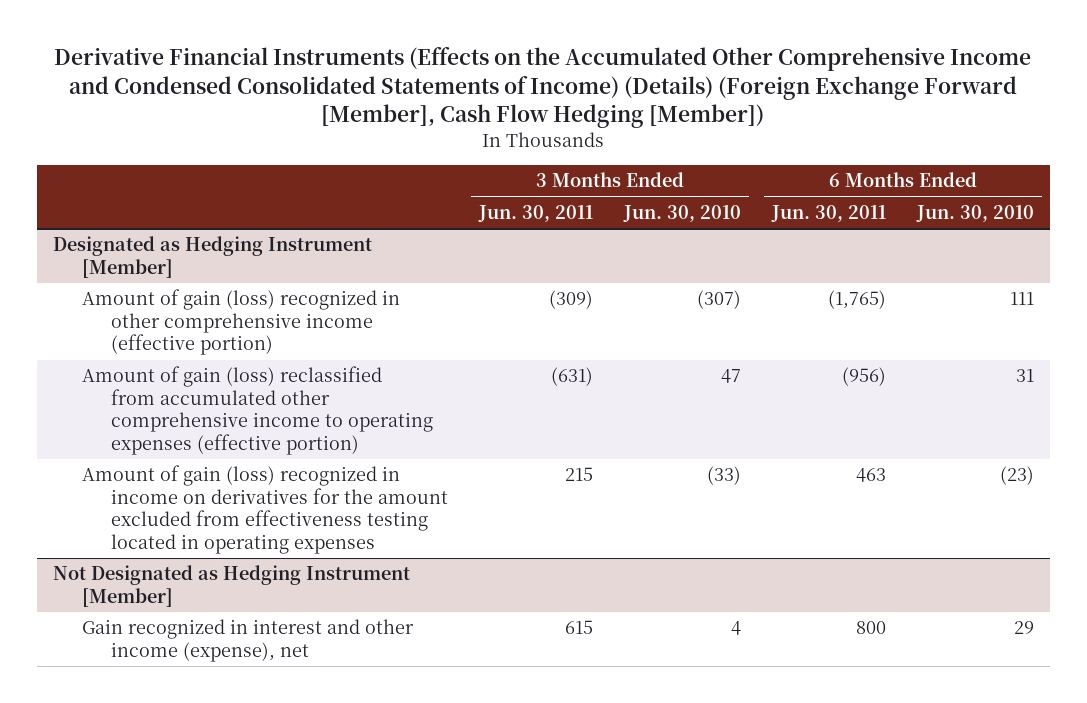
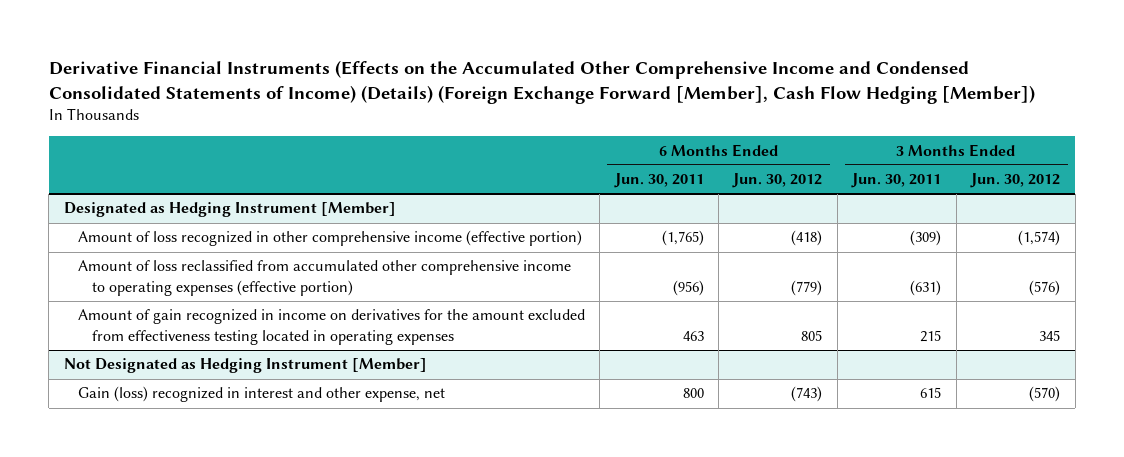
[622,204,741,222] Jun. 30, 2010 -> none
[916,204,1035,222] Jun. 30, 2010 -> none
none -> [732,173,823,189] Jun. 30, 2012
none -> [970,173,1061,189] Jun. 30, 2012
[81,289,400,356] Amount of gain (loss) recognized in other comprehensive income (effective portion) -> [77,230,582,247] Amount of loss recognized in other comprehensive income (effective portion)
[81,366,433,455] Amount of gain (loss) reclassified from accumulated other comprehensive income to operating expenses (effective portion) -> [77,260,571,296] Amount of loss reclassified from accumulated other comprehensive income to operating expenses (effective portion)
[81,465,448,554] Amount of gain (loss) recognized in income on derivatives for the amount excluded from effectiveness testing located in operating expenses -> [77,309,585,345] Amount of gain recognized in income on derivatives for the amount excluded from effectiveness testing located in operating expenses
[81,619,414,662] Gain recognized in interest and other income (expense), net -> [77,386,445,403] Gain (loss) recognized in interest and other expense, net

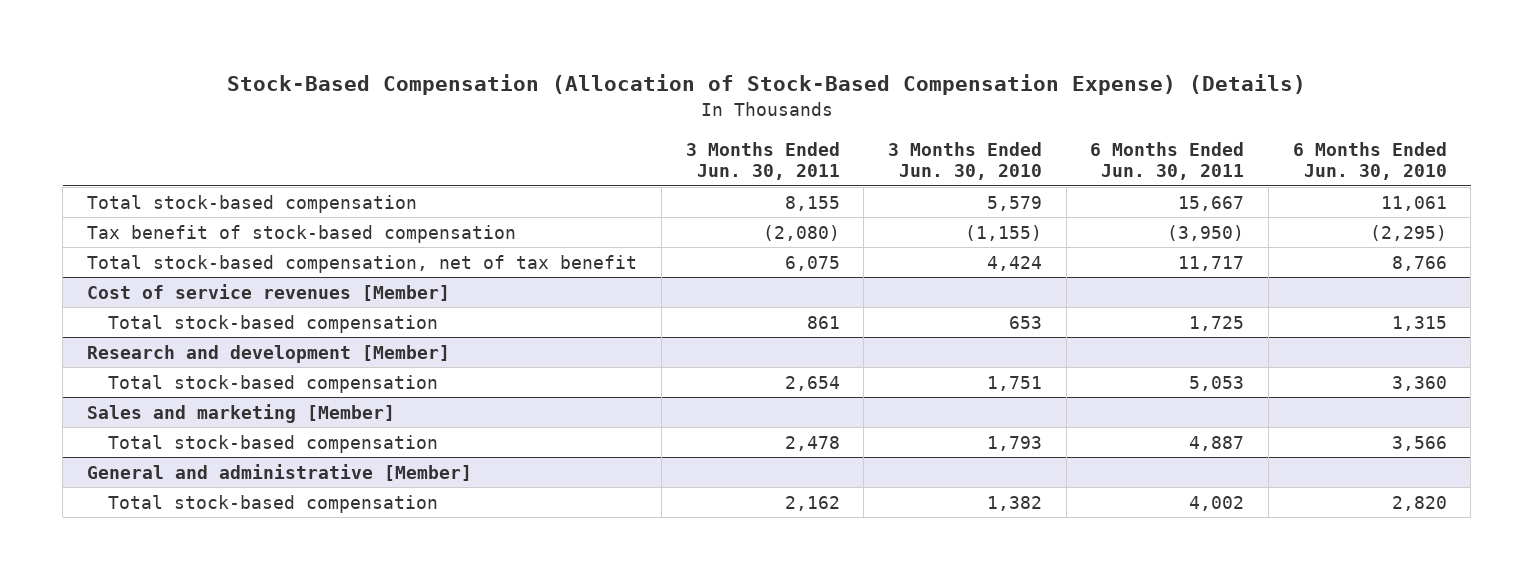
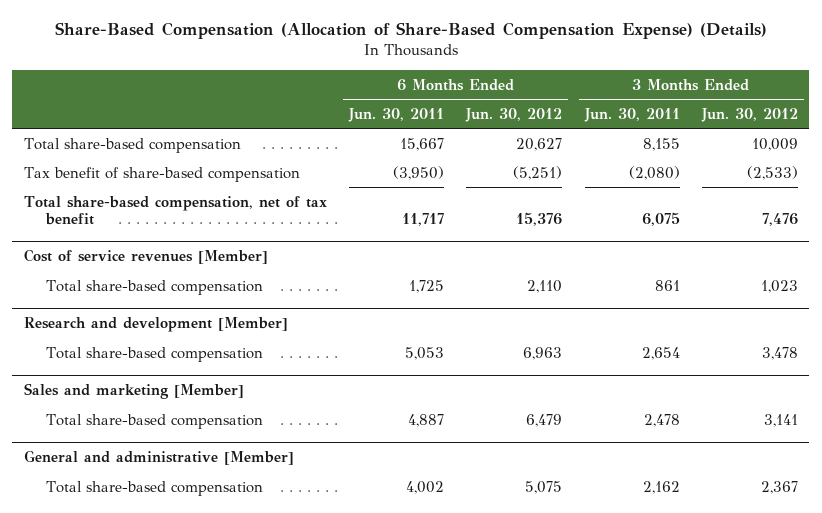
[226,74,1306,96] Stock-Based Compensation (Allocation of Stock-Based Compensation Expense) (Details) -> [54,22,767,40] Share-Based Compensation (Allocation of Share-Based Compensation Expense) (Details)
[887,141,1042,181] 3 Months Ended Jun. 30, 2010 -> none
[1292,141,1447,181] 6 Months Ended Jun. 30, 2010 -> none
none -> [465,107,563,122] Jun. 30, 2012
none -> [701,107,799,122] Jun. 30, 2012
[87,194,418,213] Total stock-based compensation -> [23,137,241,153] Total share-based compensation
[87,224,517,243] Tax benefit of stock-based compensation -> [23,166,300,182] Tax benefit of share-based compensation
[87,254,638,273] Total stock-based compensation, net of tax benefit -> [23,195,327,225] Total share-based compensation, net of tax benefit
[107,314,438,333] Total stock-based compensation -> [45,279,263,295] Total share-based compensation
[107,374,438,393] Total stock-based compensation -> [45,346,263,362] Total share-based compensation
[107,434,438,453] Total stock-based compensation -> [45,413,263,429] Total share-based compensation
[107,494,438,513] Total stock-based compensation -> [45,480,263,496] Total share-based compensation

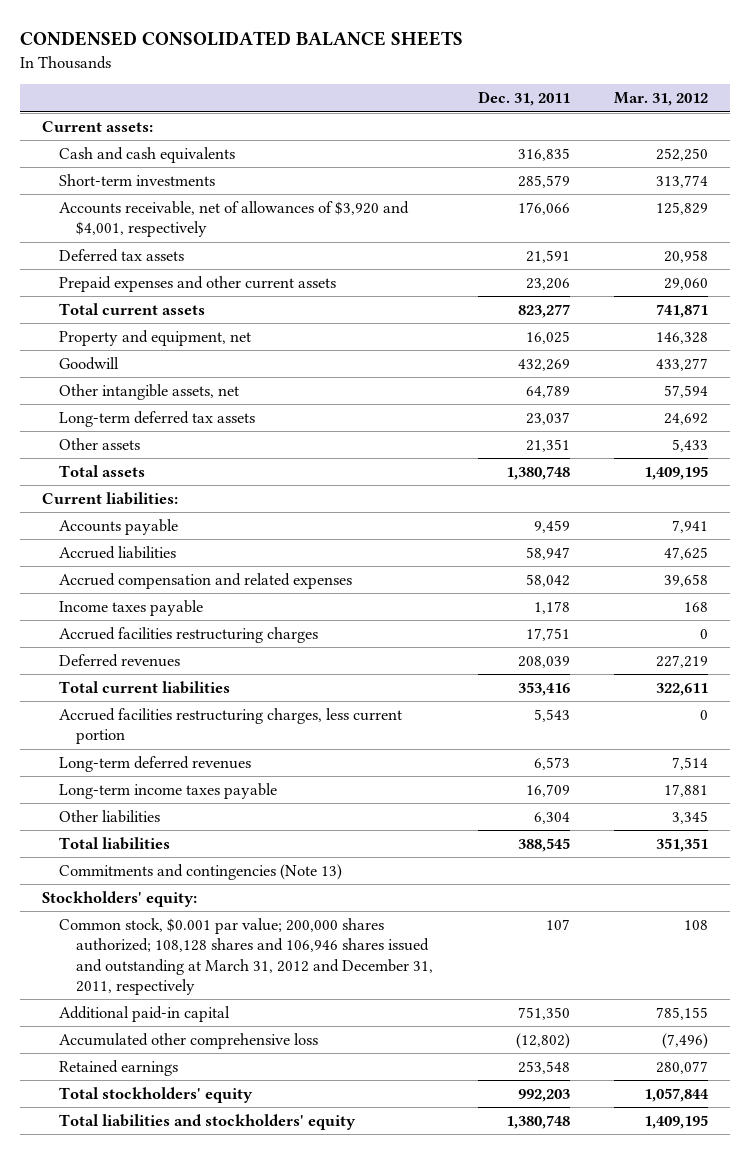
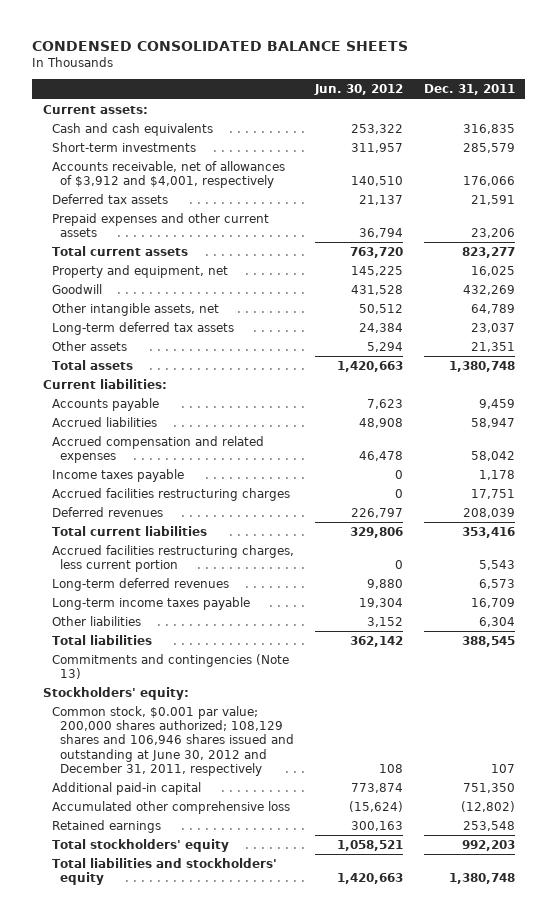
[614,92,709,107] Mar. 31, 2012 -> none
none -> [314,84,404,96] Jun. 30, 2012
[59,201,410,238] Accounts receivable, net of allowances of $3,920 and $4,001, respectively -> [51,160,285,189] Accounts receivable, net of allowances of $3,912 and $4,001, respectively
[59,918,434,995] Common stock, $0.001 par value; 200,000 shares authorized; 108,128 shares and 106,946 shares issued and outstanding at March 31, 2012 and December 31, 2011, respectively -> [51,705,295,776] Common stock, $0.001 par value; 200,000 shares authorized; 108,129 shares and 106,946 shares issued and outstanding at June 30, 2012 and December 31, 2011, respectively

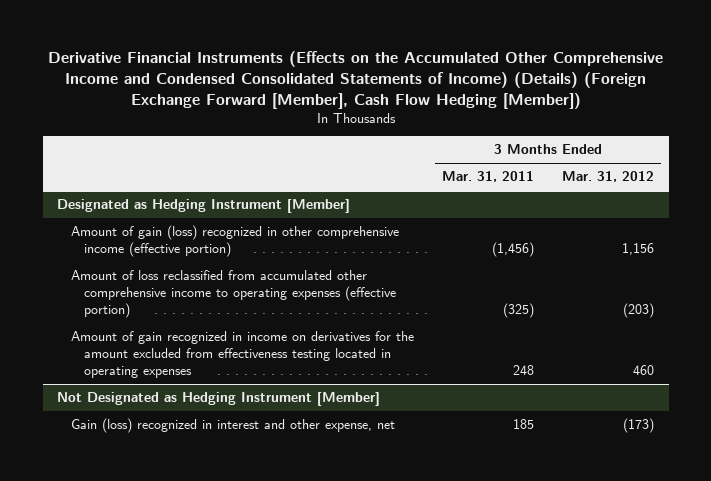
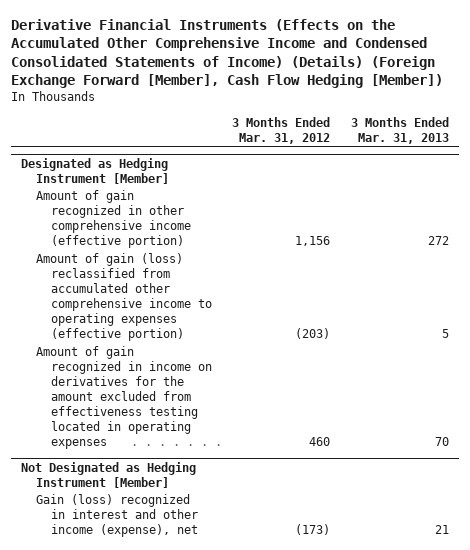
[441,171,534,183] Mar. 31, 2011 -> none
none -> [350,116,449,144] 3 Months Ended Mar. 31, 2013
[70,225,399,258] Amount of gain (loss) recognized in other comprehensive income (effective portion) -> [36,190,191,249] Amount of gain recognized in other comprehensive income (effective portion)
[70,270,397,319] Amount of loss reclassified from accumulated other comprehensive income to operating expenses (effective portion) -> [36,253,212,342] Amount of gain (loss) reclassified from accumulated other comprehensive income to operating expenses (effective portion)
[70,418,395,434] Gain (loss) recognized in interest and other expense, net -> [36,494,198,538] Gain (loss) recognized in interest and other income (expense), net

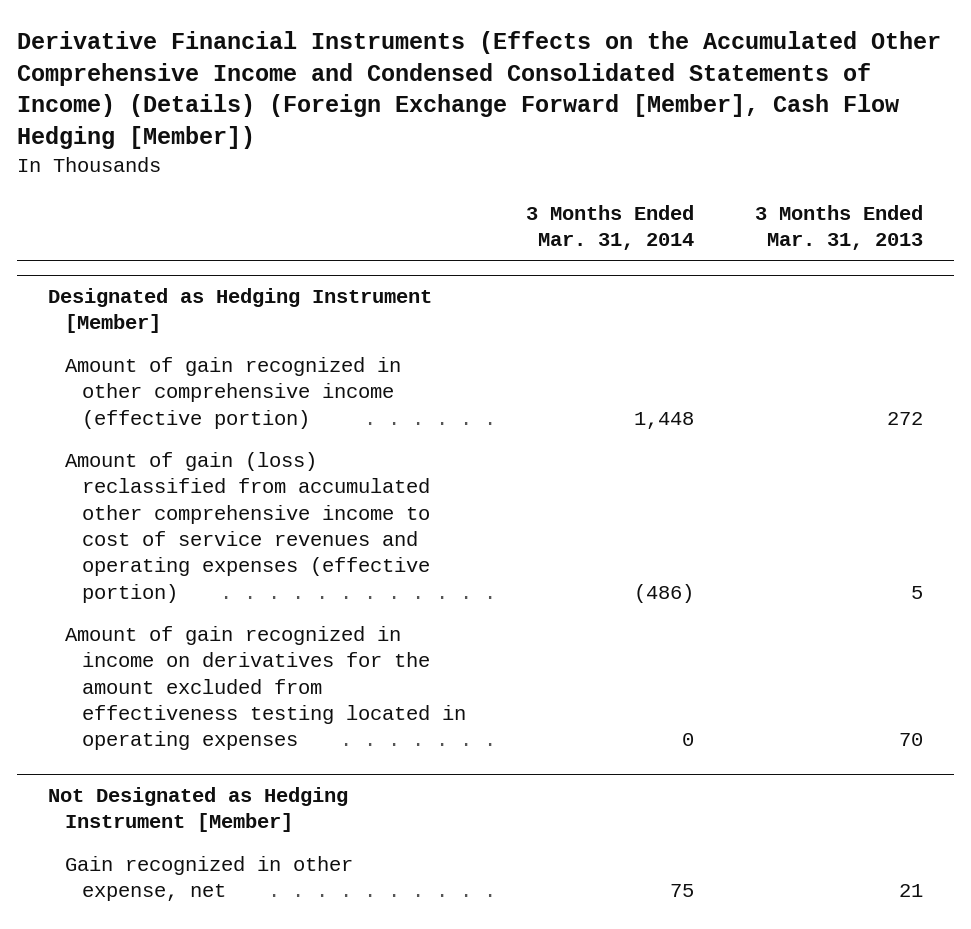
[232,116,331,144] 3 Months Ended Mar. 31, 2012 -> none
none -> [526,205,695,251] 3 Months Ended Mar. 31, 2014
[36,253,212,342] Amount of gain (loss) reclassified from accumulated other comprehensive income to operating expenses (effective portion) -> [64,451,430,603] Amount of gain (loss) reclassified from accumulated other comprehensive income to cost of service revenues and operating expenses (effective portion)
[36,494,198,538] Gain (loss) recognized in interest and other income (expense), net -> [64,855,353,902] Gain recognized in other expense, net

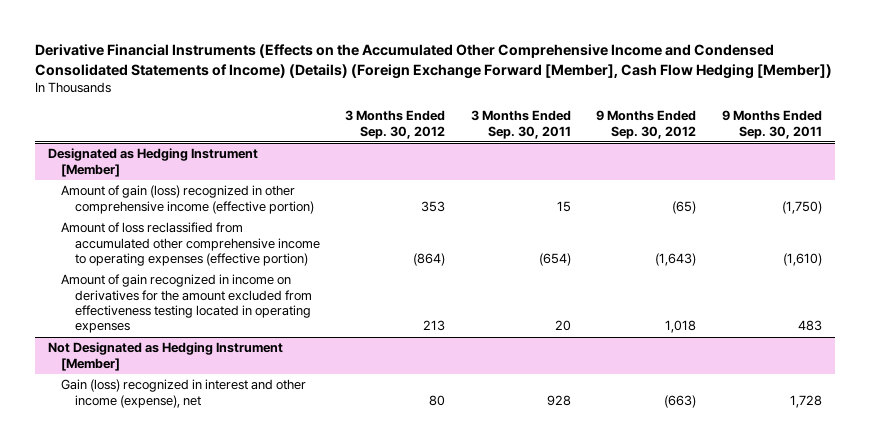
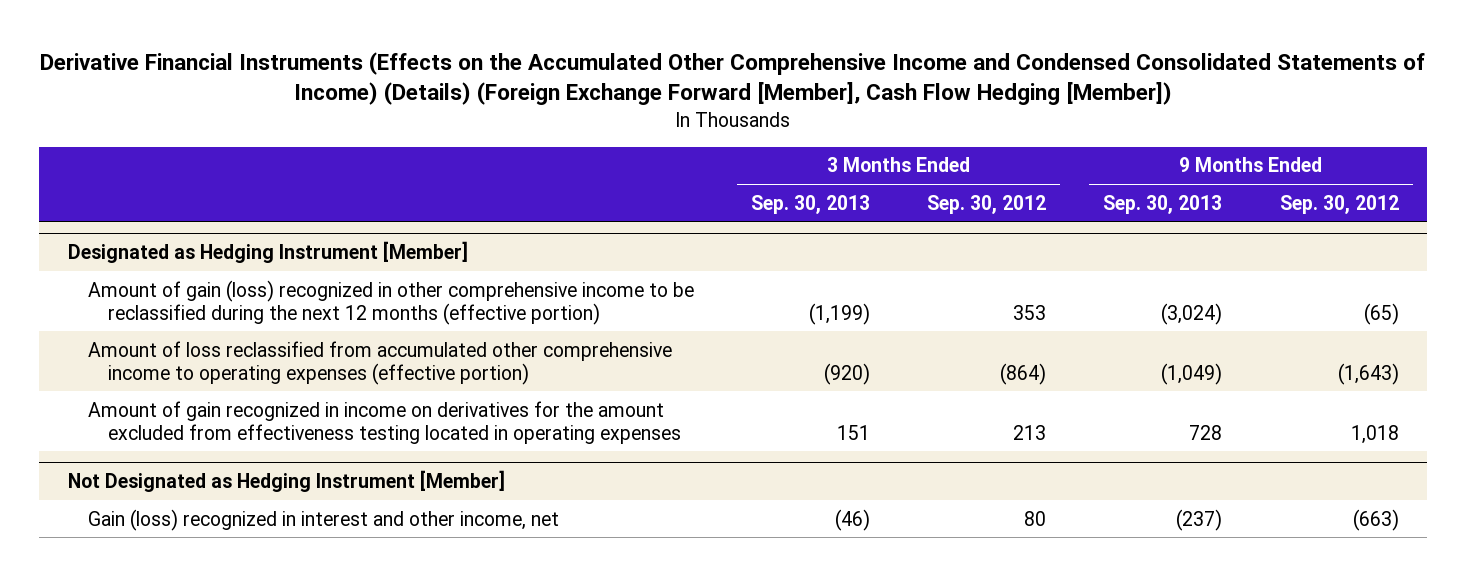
[470,110,571,139] 3 Months Ended Sep. 30, 2011 -> none
[721,110,822,139] 9 Months Ended Sep. 30, 2011 -> none
none -> [750,194,870,214] Sep. 30, 2013
none -> [1103,194,1223,214] Sep. 30, 2013
[61,185,314,214] Amount of gain (loss) recognized in other comprehensive income (effective portion) -> [87,279,694,325] Amount of gain (loss) recognized in other comprehensive income to be reclassified during the next 12 months (effective portion)
[61,379,307,408] Gain (loss) recognized in interest and other income (expense), net -> [87,508,559,531] Gain (loss) recognized in interest and other income, net

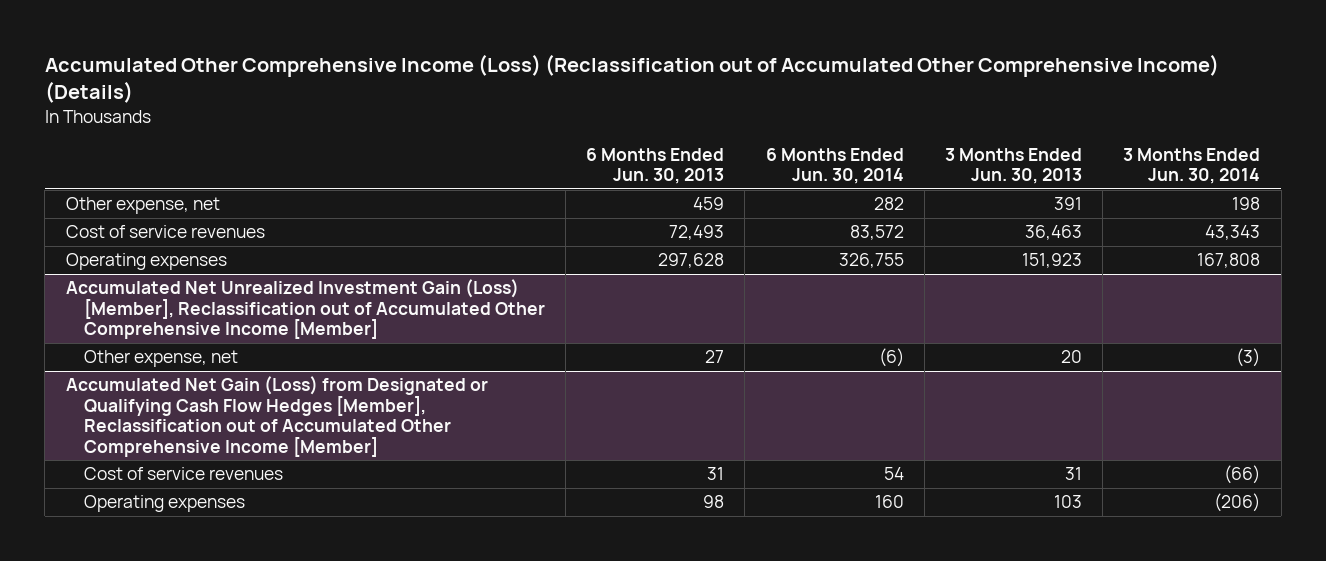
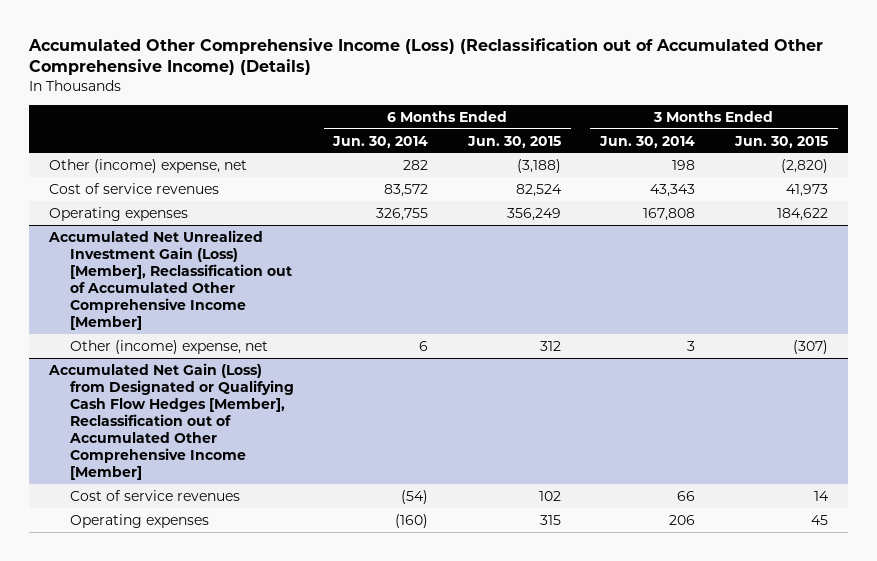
[586,147,725,185] 6 Months Ended Jun. 30, 2013 -> none
[945,147,1083,185] 3 Months Ended Jun. 30, 2013 -> none
none -> [466,135,561,148] Jun. 30, 2015
none -> [733,135,828,148] Jun. 30, 2015
[65,197,220,215] Other expense, net -> [48,158,247,173] Other (income) expense, net
[83,350,238,368] Other expense, net -> [69,339,268,354] Other (income) expense, net
[878,348,904,368] (6) -> [419,340,429,351] 6
[1236,348,1261,368] (3) -> [687,340,696,351] 3
[883,467,904,481] 54 -> [401,489,429,504] (54)
[1224,465,1261,485] (66) -> [677,490,696,501] 66
[874,495,904,509] 160 -> [395,513,429,528] (160)
[1214,493,1261,513] (206) -> [669,514,696,525] 206

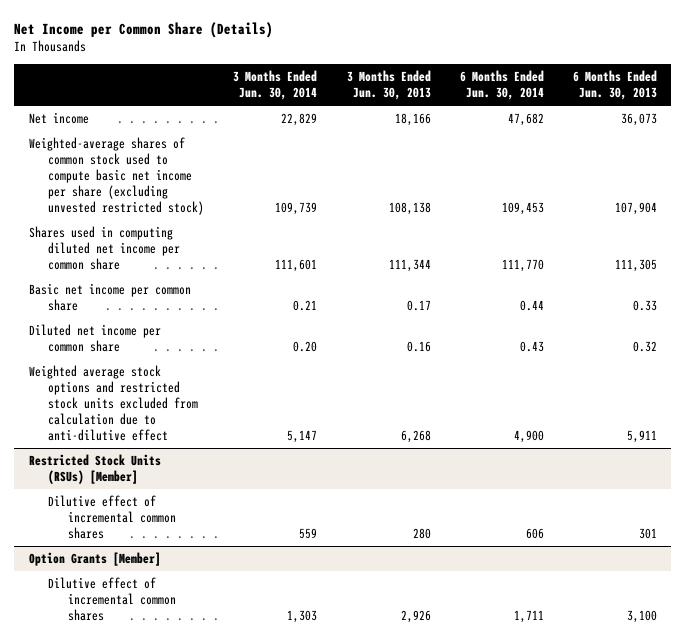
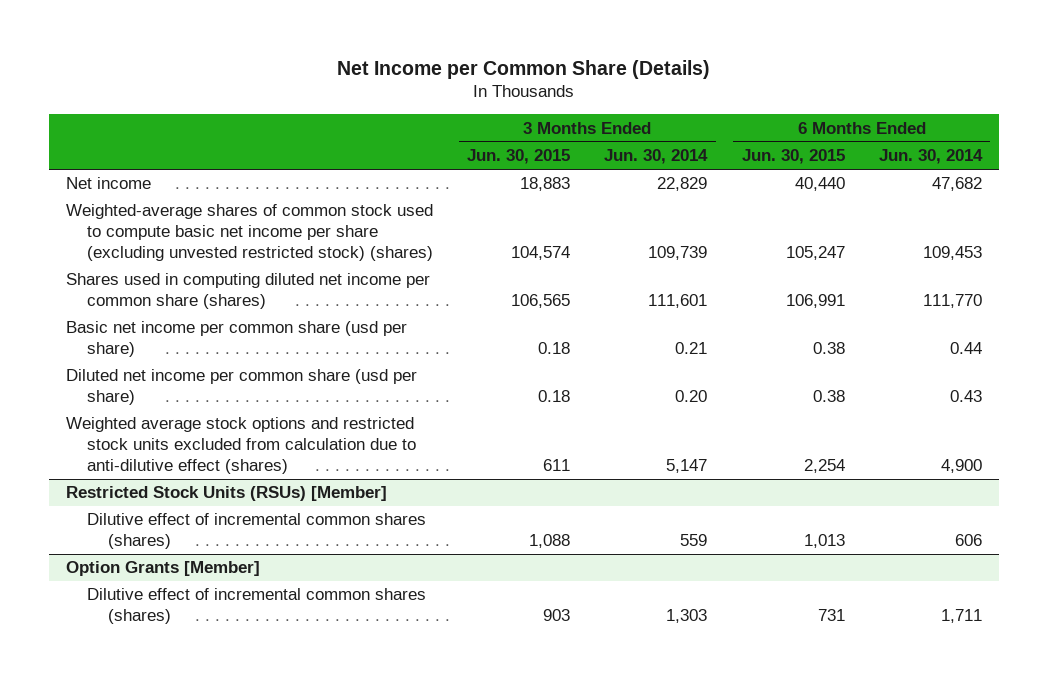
[346,70,431,101] 3 Months Ended Jun. 30, 2013 -> none
[572,70,657,101] 6 Months Ended Jun. 30, 2013 -> none
none -> [467,149,571,165] Jun. 30, 2015
none -> [741,149,845,165] Jun. 30, 2015
[28,137,205,215] Weighted-average shares of common stock used to compute basic net income per share (excluding unvested restricted stock) -> [65,204,434,262] Weighted-average shares of common stock used to compute basic net income per share (excluding unvested restricted stock) (shares)
[28,226,181,270] Shares used in computing diluted net income per common share -> [65,273,430,310] Shares used in computing diluted net income per common share (shares)
[28,283,191,311] Basic net income per common share -> [65,321,407,358] Basic net income per common share (usd per share)
[28,324,161,352] Diluted net income per common share -> [65,369,417,406] Diluted net income per common share (usd per share)
[28,365,199,441] Weighted average stock options and restricted stock units excluded from calculation due to anti-dilutive effect -> [65,417,417,475] Weighted average stock options and restricted stock units excluded from calculation due to anti-dilutive effect (shares)
[48,495,176,539] Dilutive effect of incremental common shares -> [87,513,427,550] Dilutive effect of incremental common shares (shares)
[48,577,176,621] Dilutive effect of incremental common shares -> [87,588,427,625] Dilutive effect of incremental common shares (shares)

